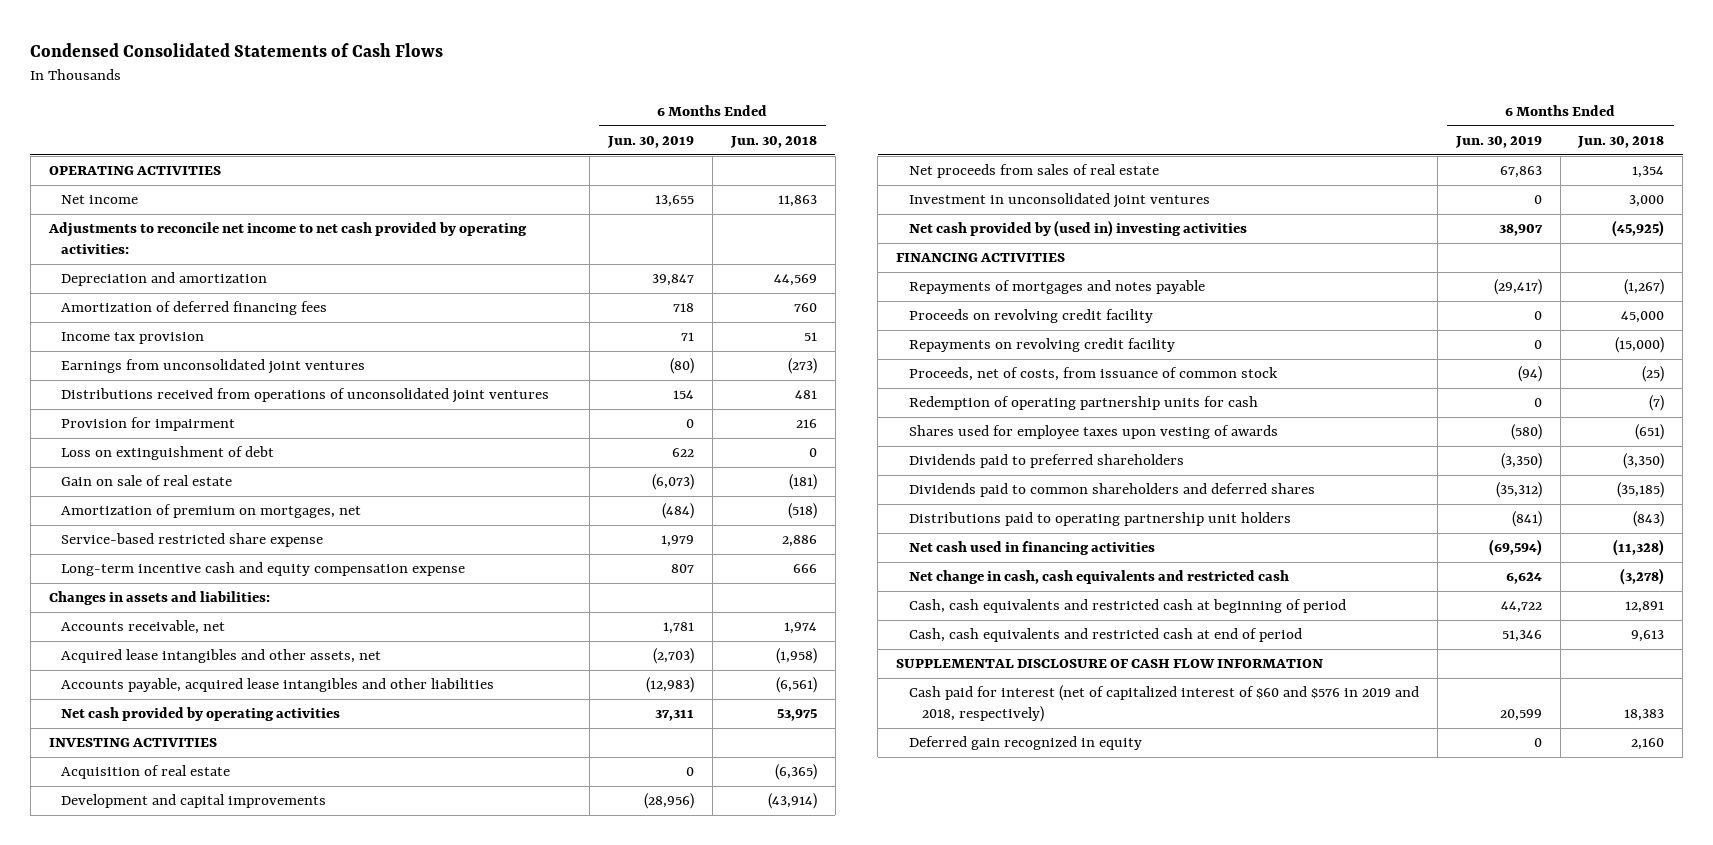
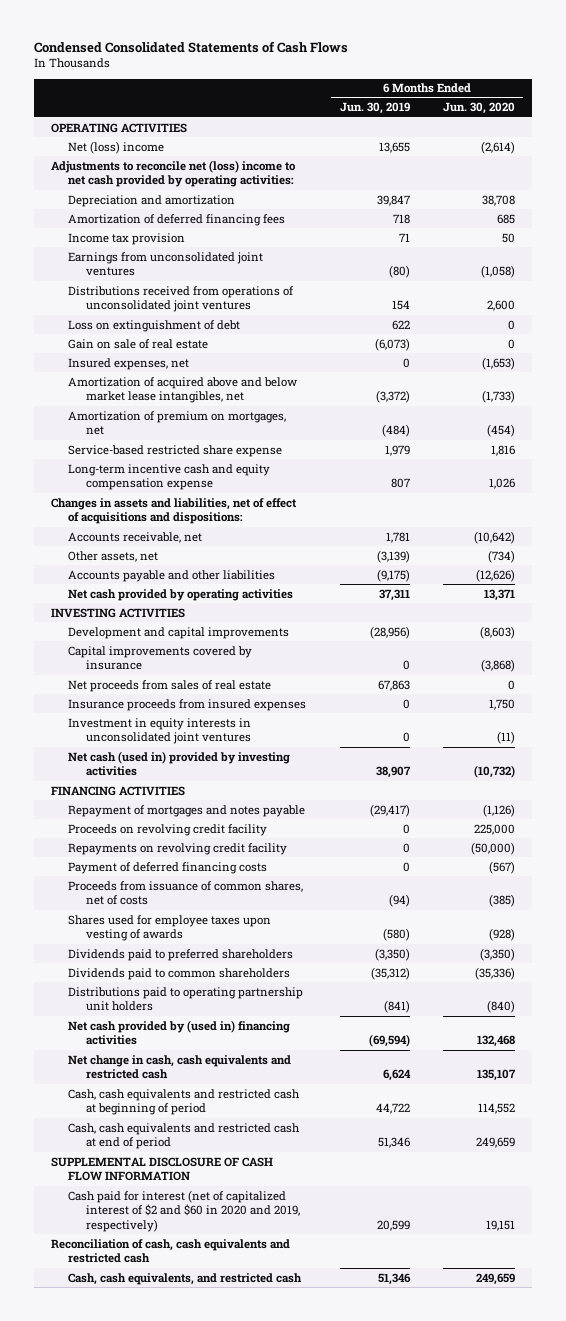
[729,136,817,149] Jun. 30, 2018 -> none
none -> [443,102,516,115] Jun. 30, 2020
[61,195,139,205] Net income -> [68,140,165,154] Net (loss) income
[47,222,527,255] Adjustments to reconcile net income to net cash provided by operating activities: -> [50,159,296,188] Adjustments to reconcile net (loss) income to net cash provided by operating activities:
[61,417,236,432] Provision for impairment -> none
none -> [68,357,190,370] Insured expenses, net
none -> [68,376,298,404] Amortization of acquired above and below market lease intangibles, net
[48,591,270,606] Changes in assets and liabilities: -> [50,497,297,525] Changes in assets and liabilities, net of effect of acquisitions and dispositions:
[61,649,382,664] Acquired lease intangibles and other assets, net -> [68,550,159,562] Other assets, net
[653,648,695,665] (2,703) -> [376,549,410,563] (3,139)
[61,678,495,693] Accounts payable, acquired lease intangibles and other liabilities -> [68,569,276,582] Accounts payable and other liabilities
[646,677,695,694] (12,983) -> [376,568,410,582] (9,175)
[61,765,231,780] Acquisition of real estate -> none
none -> [68,645,253,671] Capital improvements covered by insurance
none -> [68,698,307,711] Insurance proceeds from insured expenses
[909,193,1211,209] Investment in unconsolidated joint ventures -> [68,717,252,745] Investment in equity interests in unconsolidated joint ventures
[909,220,1248,238] Net cash provided by (used in) investing activities -> [68,750,291,777] Net cash (used in) provided by investing activities
[909,280,1206,295] Repayments of mortgages and notes payable -> [68,804,306,817] Repayment of mortgages and notes payable
[909,396,1259,411] Redemption of operating partnership units for cash -> none
none -> [68,861,268,874] Payment of deferred financing costs
[909,367,1279,382] Proceeds, net of costs, from issuance of common stock -> [68,880,304,906] Proceeds from issuance of common shares, net of costs
[909,483,1316,498] Dividends paid to common shareholders and deferred shares -> [68,967,291,980] Dividends paid to common shareholders
[909,541,1156,556] Net cash used in financing activities -> [68,1019,291,1046] Net cash provided by (used in) financing activities
[909,736,1143,751] Deferred gain recognized in equity -> none
[909,685,1420,723] Cash paid for interest (net of capitalized interest of $60 and $576 in 2019 and 2018, respectively) -> [68,1189,300,1232] Cash paid for interest (net of capitalized interest of $2 and $60 in 2020 and 2019, respectively)
none -> [50,1238,290,1264] Reconciliation of cash, cash equivalents and restricted cash
none -> [68,1272,303,1285] Cash, cash equivalents, and restricted cash

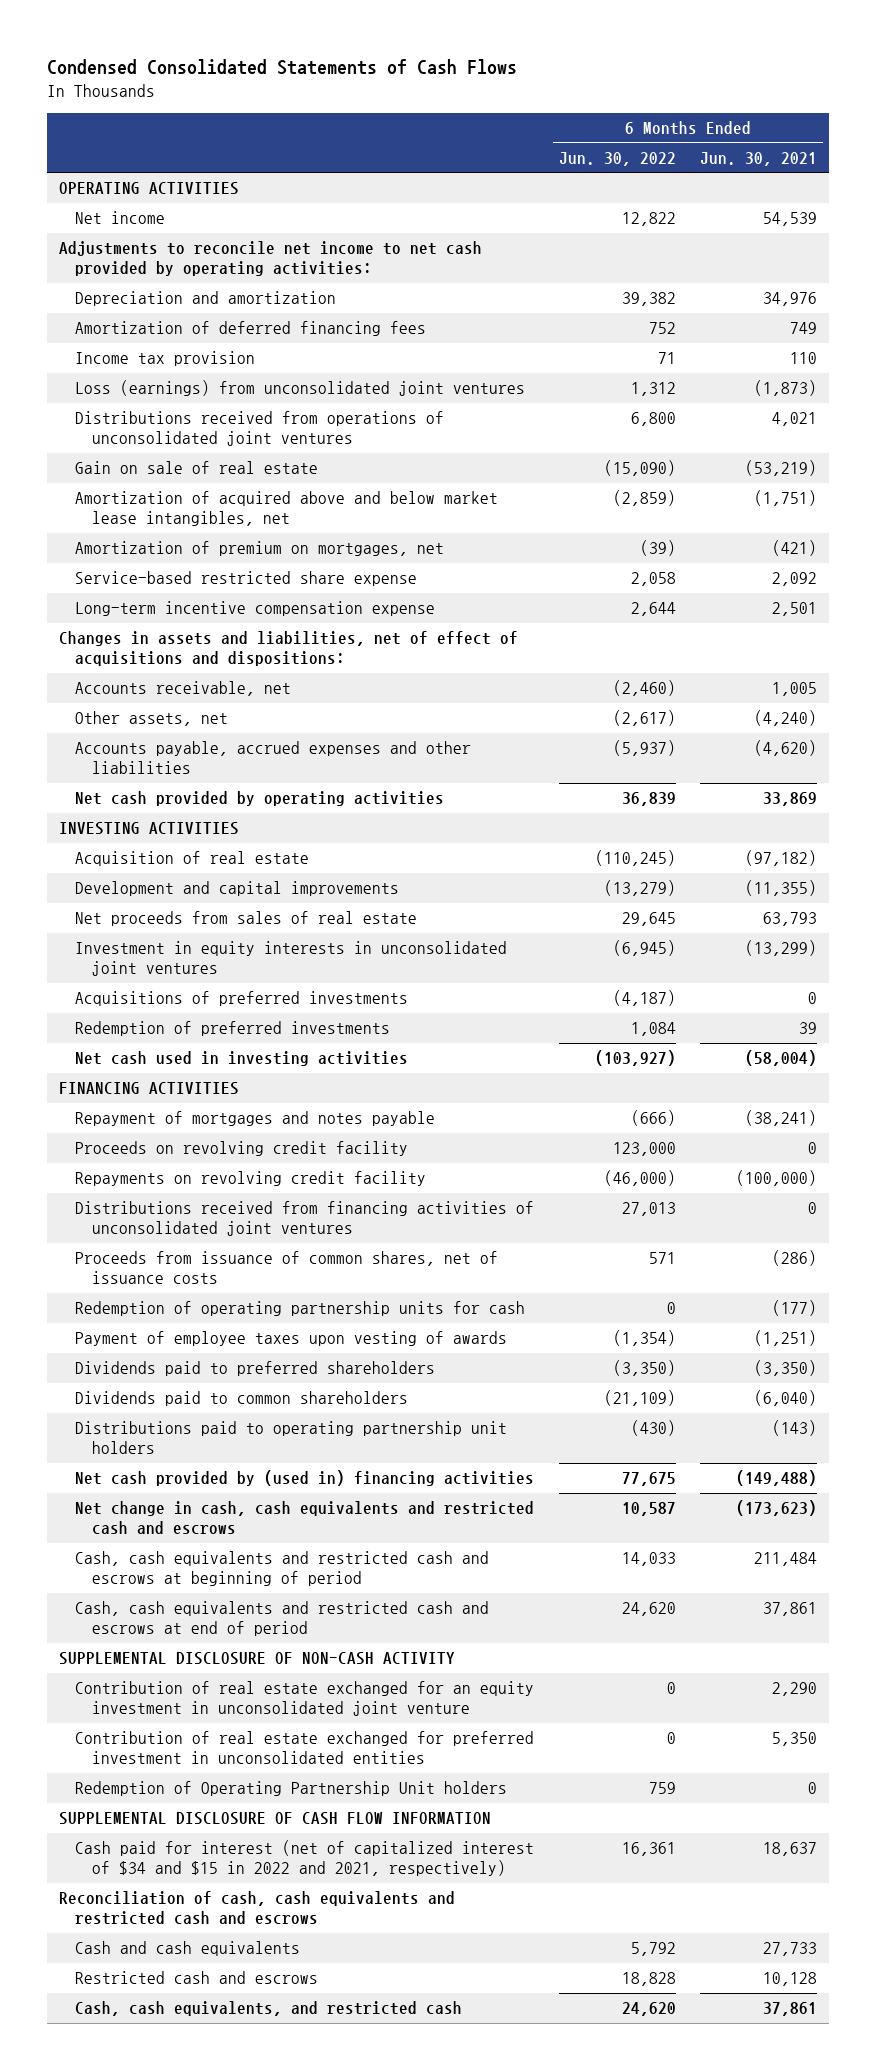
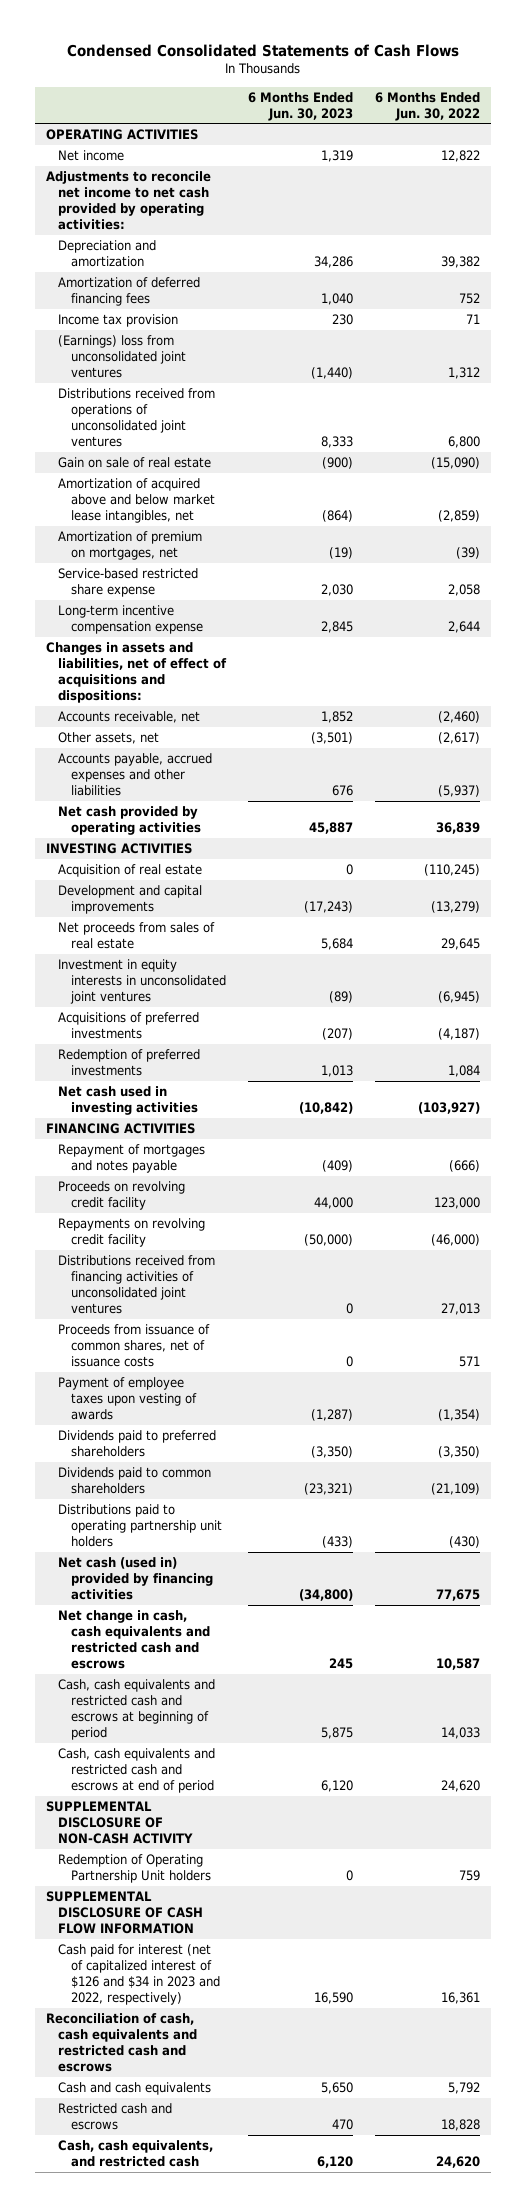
[700,151,818,166] Jun. 30, 2021 -> none
none -> [248,91,354,121] 6 Months Ended Jun. 30, 2023
[75,380,526,397] Loss (earnings) from unconsolidated joint ventures -> [58,335,186,379] (Earnings) loss from unconsolidated joint ventures
[75,1301,526,1317] Redemption of operating partnership units for cash -> none
[75,1470,535,1487] Net cash provided by (used in) financing activities -> [58,1557,213,1601] Net cash (used in) provided by financing activities
[75,1681,535,1717] Contribution of real estate exchanged for an equity investment in unconsolidated joint venture -> none
[75,1731,535,1765] Contribution of real estate exchanged for preferred investment in unconsolidated entities -> none
[75,1840,535,1877] Cash paid for interest (net of capitalized interest of $34 and $15 in 2022 and 2021, respectively) -> [58,1944,220,2006] Cash paid for interest (net of capitalized interest of $126 and $34 in 2023 and 2022, respectively)

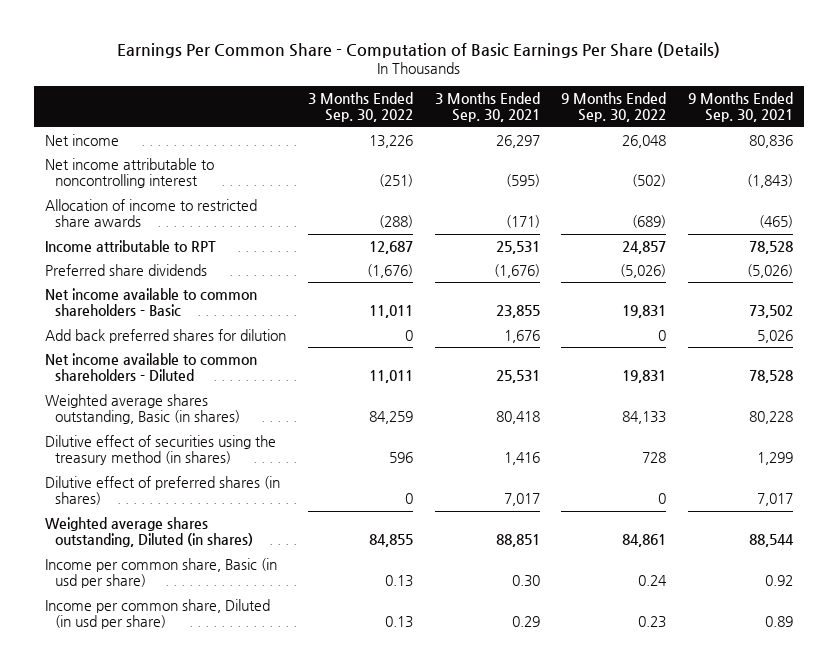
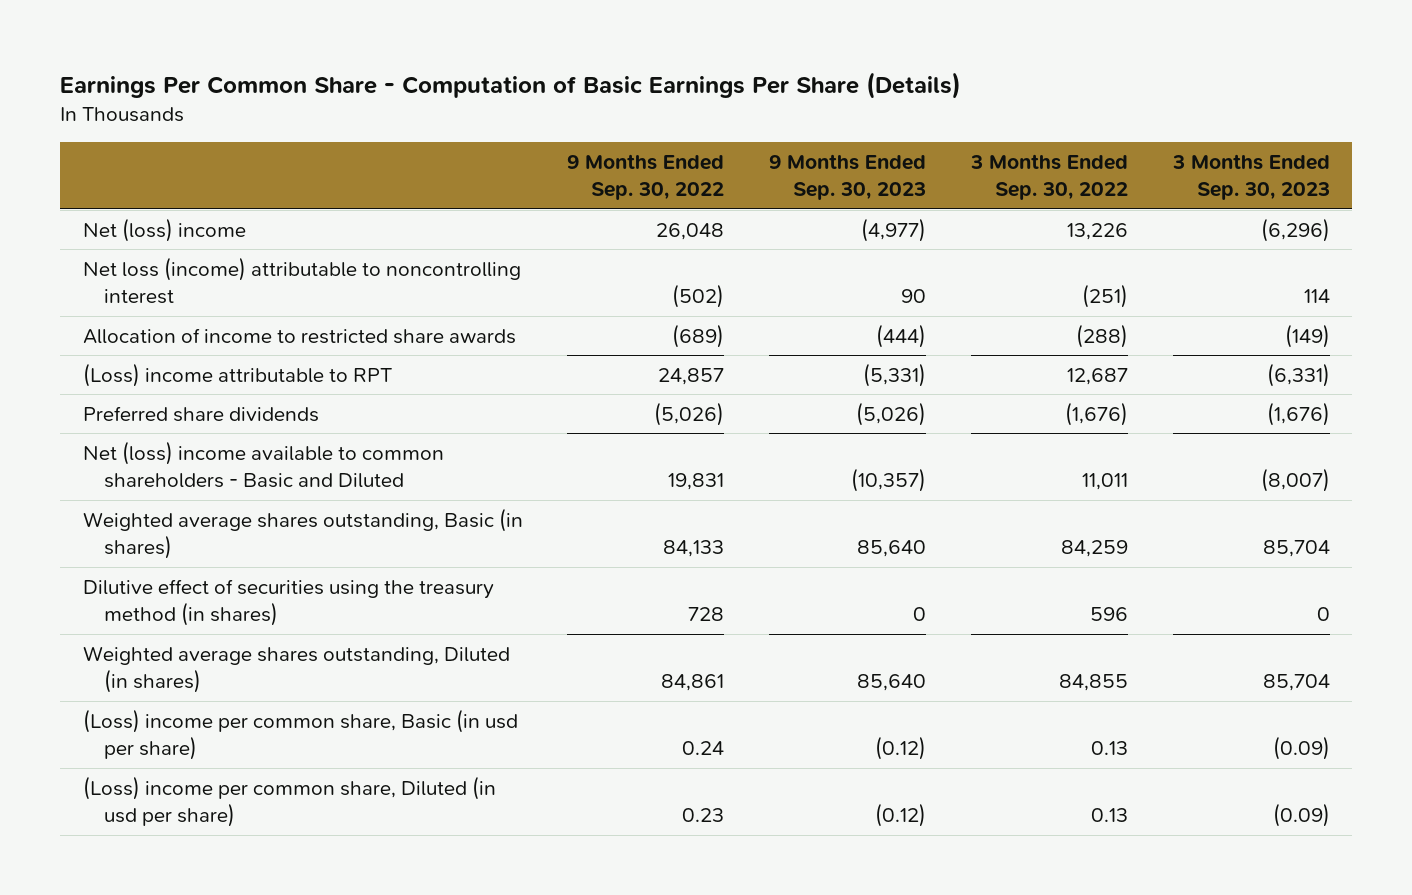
[434,91,540,123] 3 Months Ended Sep. 30, 2021 -> none
[688,91,794,123] 9 Months Ended Sep. 30, 2021 -> none
none -> [769,154,927,201] 9 Months Ended Sep. 30, 2023
none -> [1171,154,1330,201] 3 Months Ended Sep. 30, 2023
[44,133,119,146] Net income -> [82,217,246,242] Net (loss) income
[44,157,214,189] Net income attributable to noncontrolling interest -> [82,256,521,305] Net loss (income) attributable to noncontrolling interest
[44,239,216,252] Income attributable to RPT -> [82,362,392,387] (Loss) income attributable to RPT
[44,287,257,317] Net income available to common shareholders - Basic -> none
[44,328,286,343] Add back preferred shares for dilution -> none
[44,352,257,382] Net income available to common shareholders - Diluted -> [82,440,444,489] Net (loss) income available to common shareholders - Basic and Diluted
[44,475,280,506] Dilutive effect of preferred shares (in shares) -> none
[44,557,277,589] Income per common share, Basic (in usd per share) -> [82,708,518,761] (Loss) income per common share, Basic (in usd per share)
[44,598,270,630] Income per common share, Diluted (in usd per share) -> [82,775,496,828] (Loss) income per common share, Diluted (in usd per share)

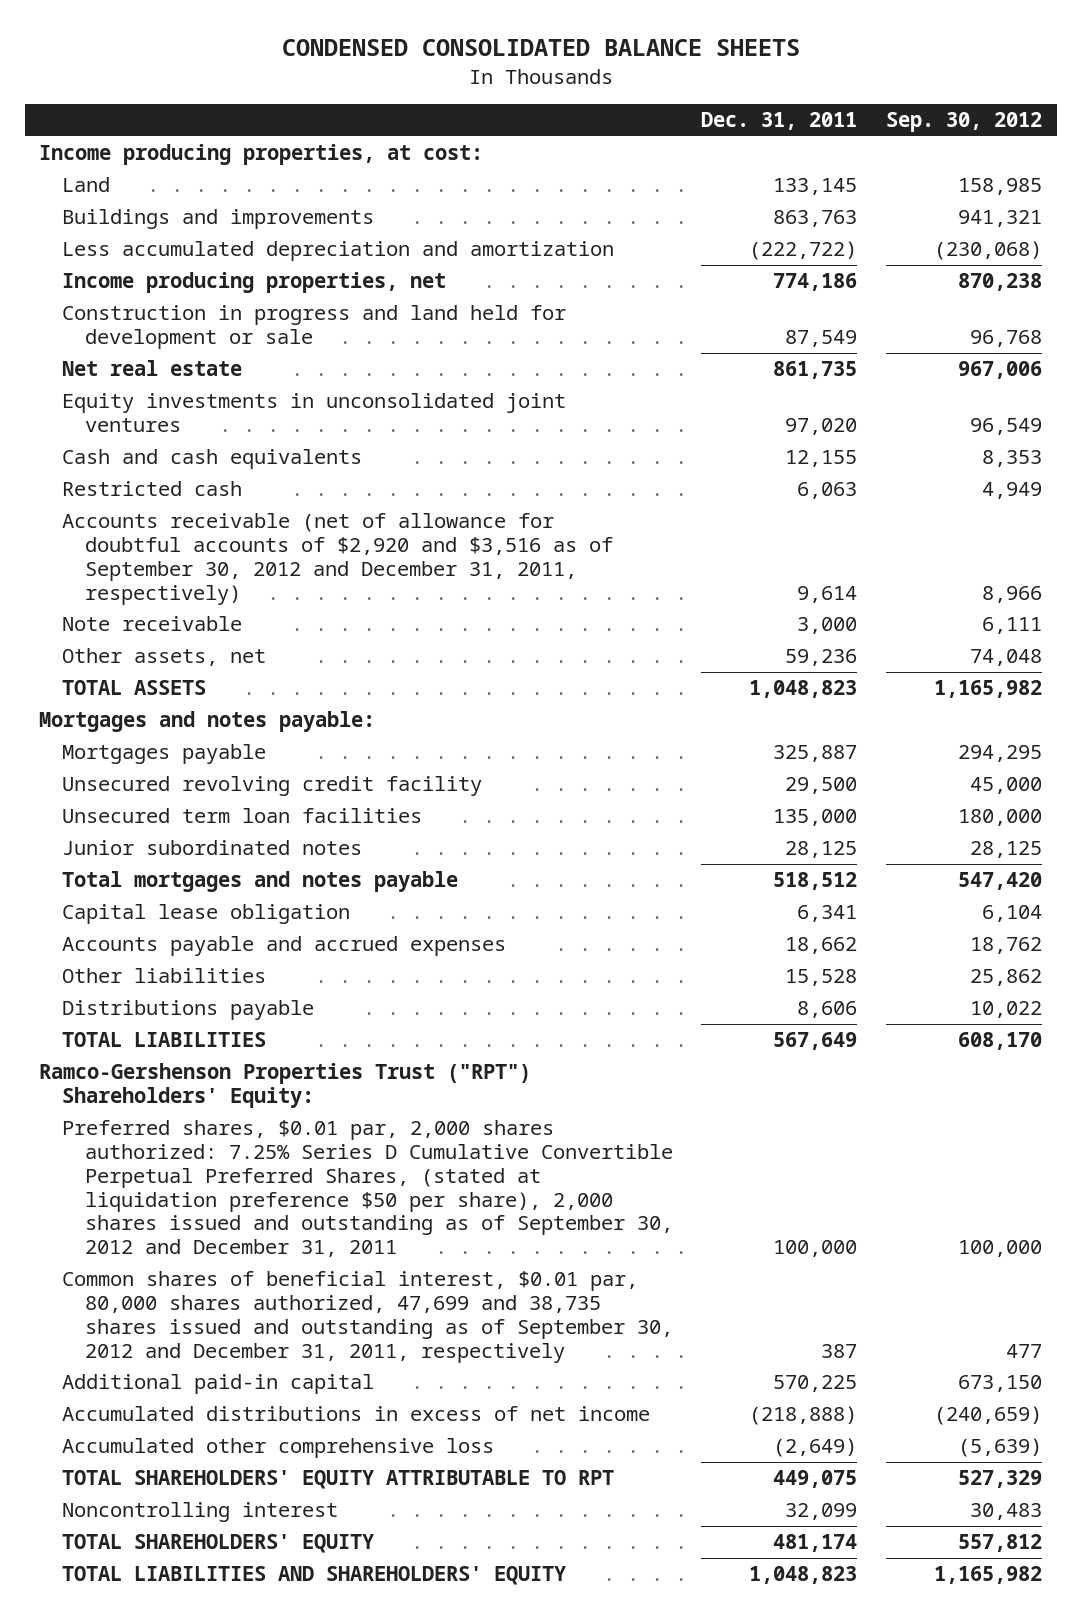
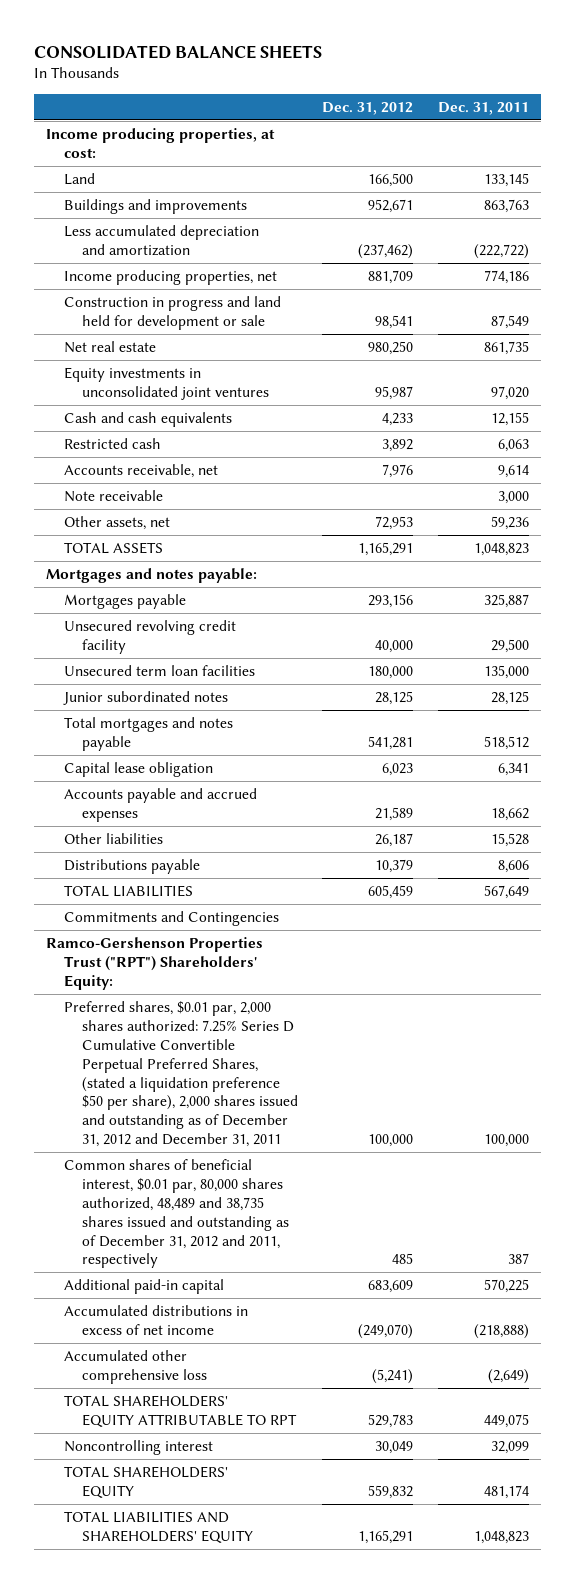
[281,39,800,57] CONDENSED CONSOLIDATED BALANCE SHEETS -> [33,44,322,59] CONSOLIDATED BALANCE SHEETS
[886,112,1043,133] Sep. 30, 2012 -> none
none -> [322,101,414,115] Dec. 31, 2012
[61,513,613,605] Accounts receivable (net of allowance for doubtful accounts of $2,920 and $3,516 as of September 30, 2012 and December 31, 2011, respectively) -> [63,464,218,479] Accounts receivable, net
none -> [63,911,279,927] Commitments and Contingencies
[61,1120,673,1258] Preferred shares, $0.01 par, 2,000 shares authorized: 7.25% Series D Cumulative Convertible Perpetual Preferred Shares, (stated at liquidation preference $50 per share), 2,000 shares issued and outstanding as of September 30, 2012 and December 31, 2011 -> [63,1001,298,1148] Preferred shares, $0.01 par, 2,000 shares authorized: 7.25% Series D Cumulative Convertible Perpetual Preferred Shares, (stated a liquidation preference $50 per share), 2,000 shares issued and outstanding as of December 31, 2012 and December 31, 2011
[61,1271,673,1363] Common shares of beneficial interest, $0.01 par, 80,000 shares authorized, 47,699 and 38,735 shares issued and outstanding as of September 30, 2012 and December 31, 2011, respectively -> [63,1159,289,1269] Common shares of beneficial interest, $0.01 par, 80,000 shares authorized, 48,489 and 38,735 shares issued and outstanding as of December 31, 2012 and 2011, respectively

